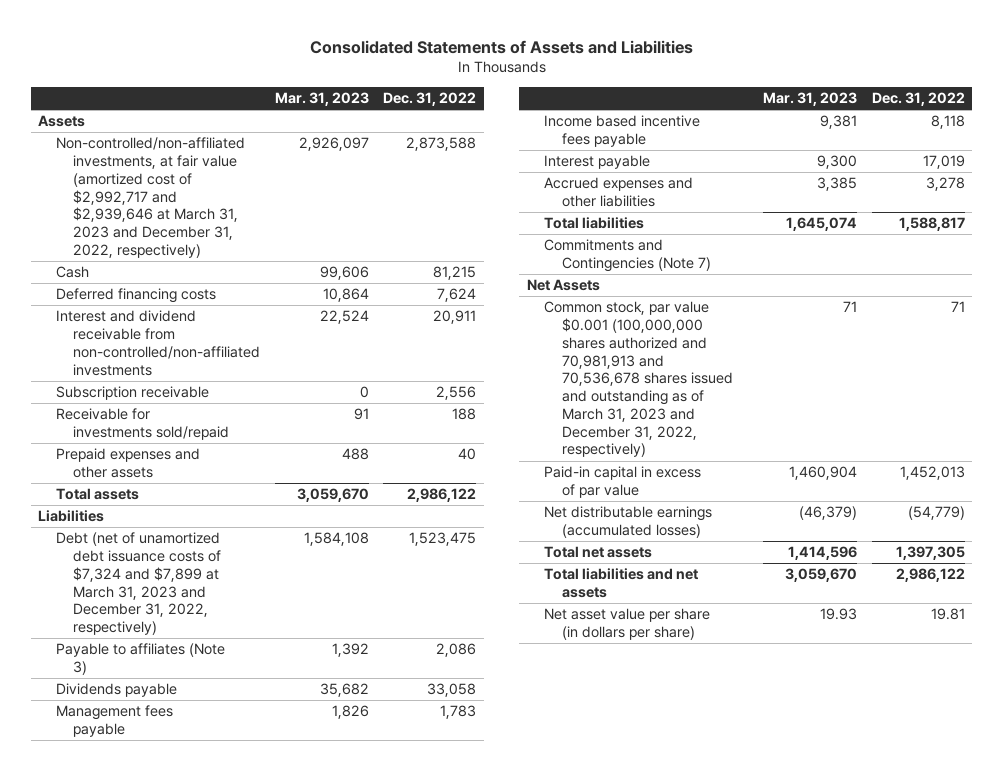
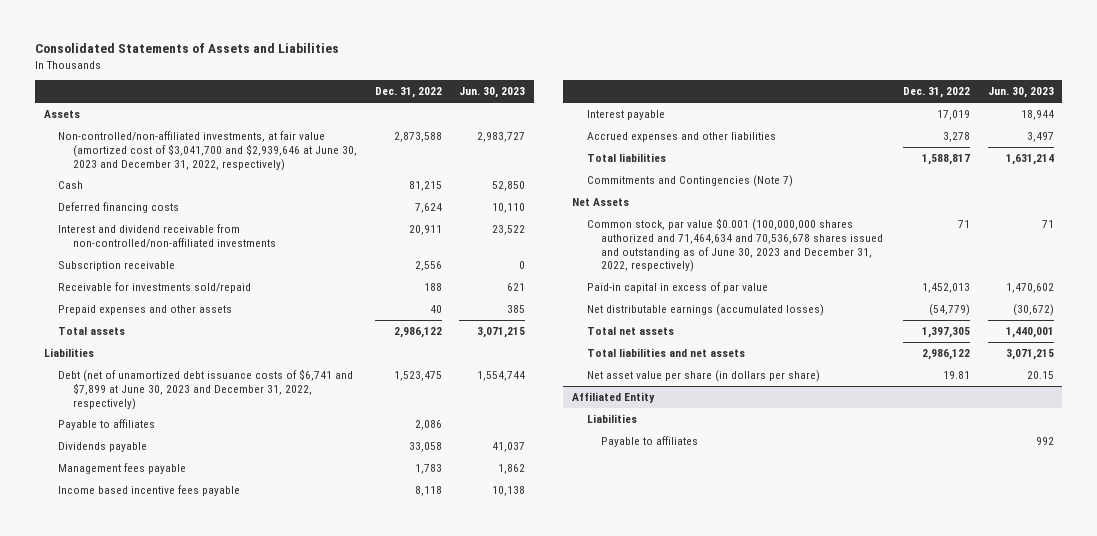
[274,91,369,106] Mar. 31, 2023 -> none
none -> [459,87,526,99] Jun. 30, 2023
[55,137,245,258] Non-controlled/non-affiliated investments, at fair value (amortized cost of $2,992,717 and $2,939,646 at March 31, 2023 and December 31, 2022, respectively) -> [58,131,358,171] Non-controlled/non-affiliated investments, at fair value (amortized cost of $3,041,700 and $2,939,646 at June 30, 2023 and December 31, 2022, respectively)
[55,532,222,636] Debt (net of unamortized debt issuance costs of $7,324 and $7,899 at March 31, 2023 and December 31, 2022, respectively) -> [58,369,354,410] Debt (net of unamortized debt issuance costs of $6,741 and $7,899 at June 30, 2023 and December 31, 2022, respectively)
[55,643,225,676] Payable to affiliates (Note 3) -> [58,419,156,431] Payable to affiliates
[544,301,733,458] Common stock, par value $0.001 (100,000,000 shares authorized and 70,981,913 and 70,536,678 shares issued and outstanding as of March 31, 2023 and December 31, 2022, respectively) -> [586,218,884,273] Common stock, par value $0.001 (100,000,000 shares authorized and 71,464,634 and 70,536,678 shares issued and outstanding as of June 30, 2023 and December 31, 2022, respectively)
none -> [571,392,655,404] Affiliated Entity
none -> [586,414,637,424] Liabilities
none -> [601,436,699,448] Payable to affiliates

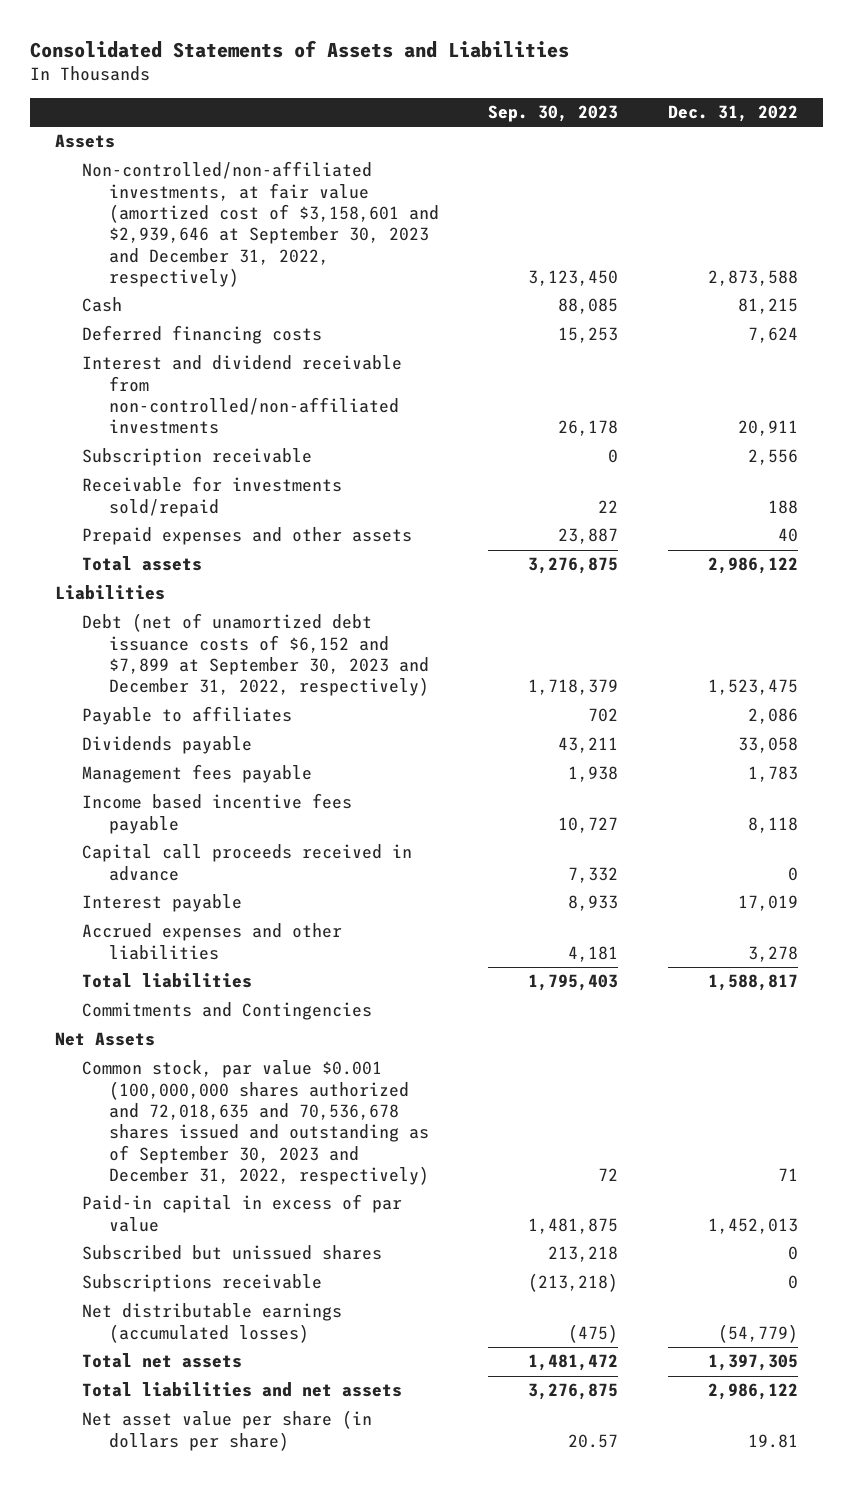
[459,87,526,99] Jun. 30, 2023 -> none
none -> [488,104,619,122] Sep. 30, 2023
[58,131,358,171] Non-controlled/non-affiliated investments, at fair value (amortized cost of $3,041,700 and $2,939,646 at June 30, 2023 and December 31, 2022, respectively) -> [81,161,439,288] Non-controlled/non-affiliated investments, at fair value (amortized cost of $3,158,601 and $2,939,646 at September 30, 2023 and December 31, 2022, respectively)
[58,369,354,410] Debt (net of unamortized debt issuance costs of $6,741 and $7,899 at June 30, 2023 and December 31, 2022, respectively) -> [81,613,429,697] Debt (net of unamortized debt issuance costs of $6,152 and $7,899 at September 30, 2023 and December 31, 2022, respectively)
none -> [81,844,412,881] Capital call proceeds received in advance
[586,175,793,188] Commitments and Contingencies (Note 7) -> [81,1002,372,1021] Commitments and Contingencies
[586,218,884,273] Common stock, par value $0.001 (100,000,000 shares authorized and 71,464,634 and 70,536,678 shares issued and outstanding as of June 30, 2023 and December 31, 2022, respectively) -> [81,1060,429,1186] Common stock, par value $0.001 (100,000,000 shares authorized and 72,018,635 and 70,536,678 shares issued and outstanding as of September 30, 2023 and December 31, 2022, respectively)
none -> [81,1245,382,1261] Subscribed but unissued shares
none -> [81,1274,322,1293] Subscriptions receivable
[571,392,655,404] Affiliated Entity -> none
[586,414,637,424] Liabilities -> none
[601,436,699,448] Payable to affiliates -> none

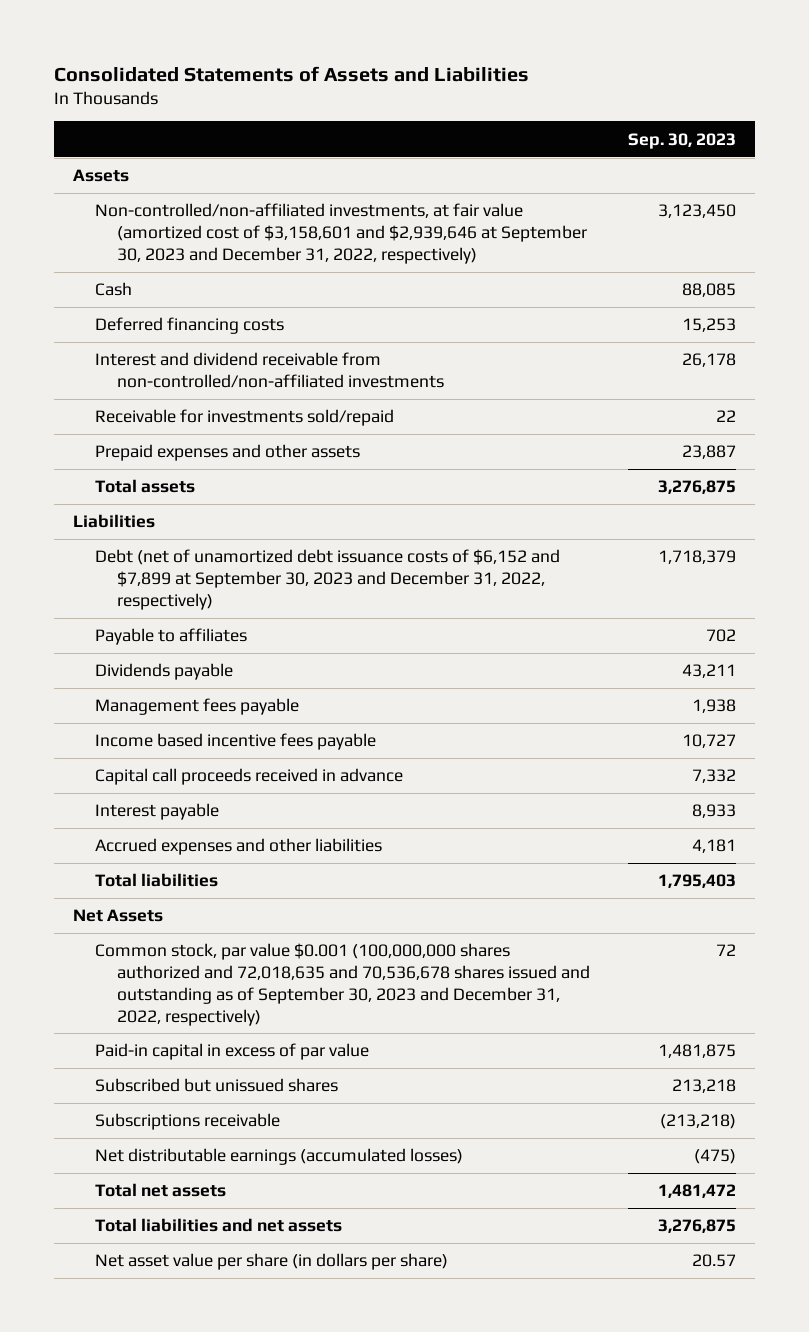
[668,104,799,122] Dec. 31, 2022 -> none
[81,448,312,467] Subscription receivable -> none
[81,1002,372,1021] Commitments and Contingencies -> none

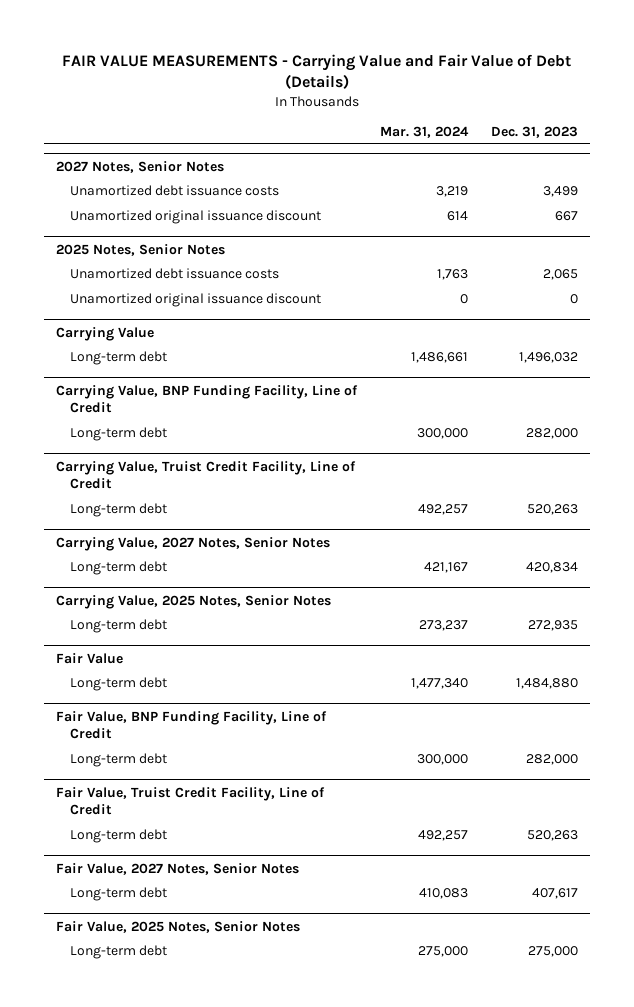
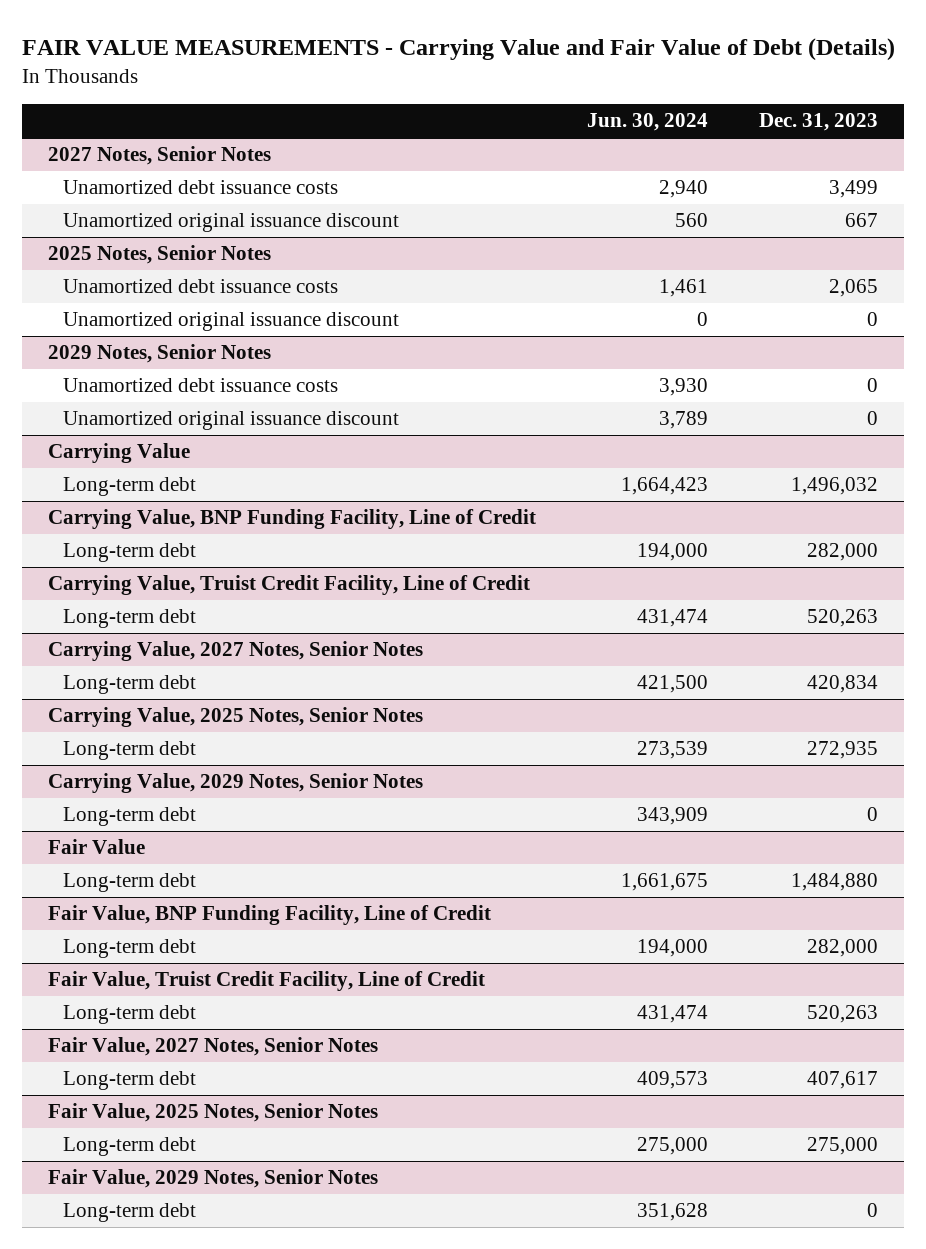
[380,126,470,139] Mar. 31, 2024 -> none
none -> [587,113,709,132] Jun. 30, 2024
none -> [47,344,271,364] 2029 Notes, Senior Notes
none -> [62,378,338,393] Unamortized debt issuance costs
none -> [62,411,399,431] Unamortized original issuance discount
none -> [47,773,423,794] Carrying Value, 2029 Notes, Senior Notes
none -> [62,807,196,827] Long-term debt
none -> [47,1169,378,1189] Fair Value, 2029 Notes, Senior Notes
none -> [62,1203,196,1223] Long-term debt

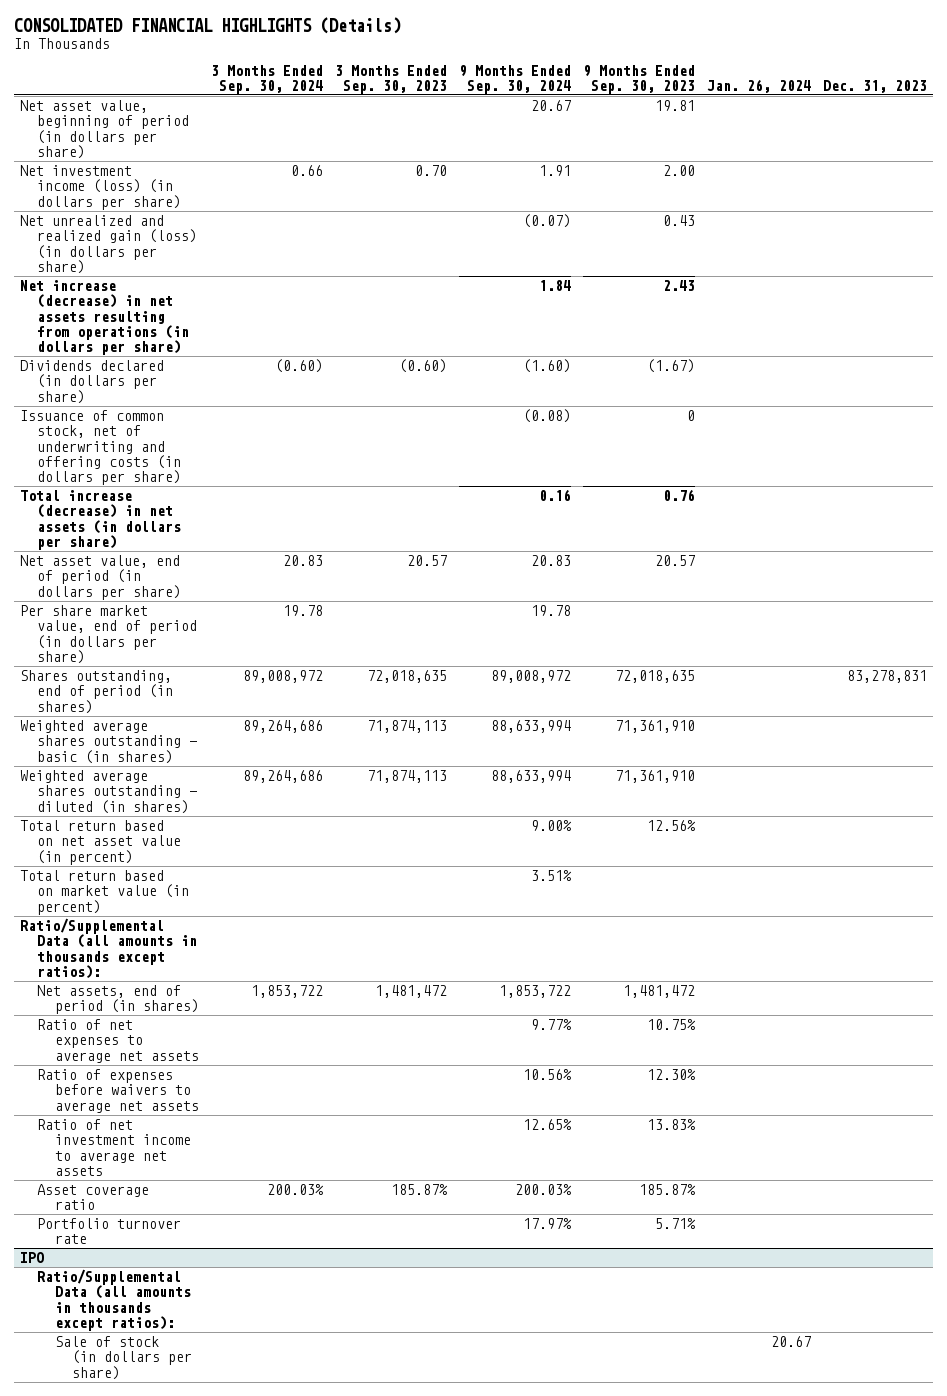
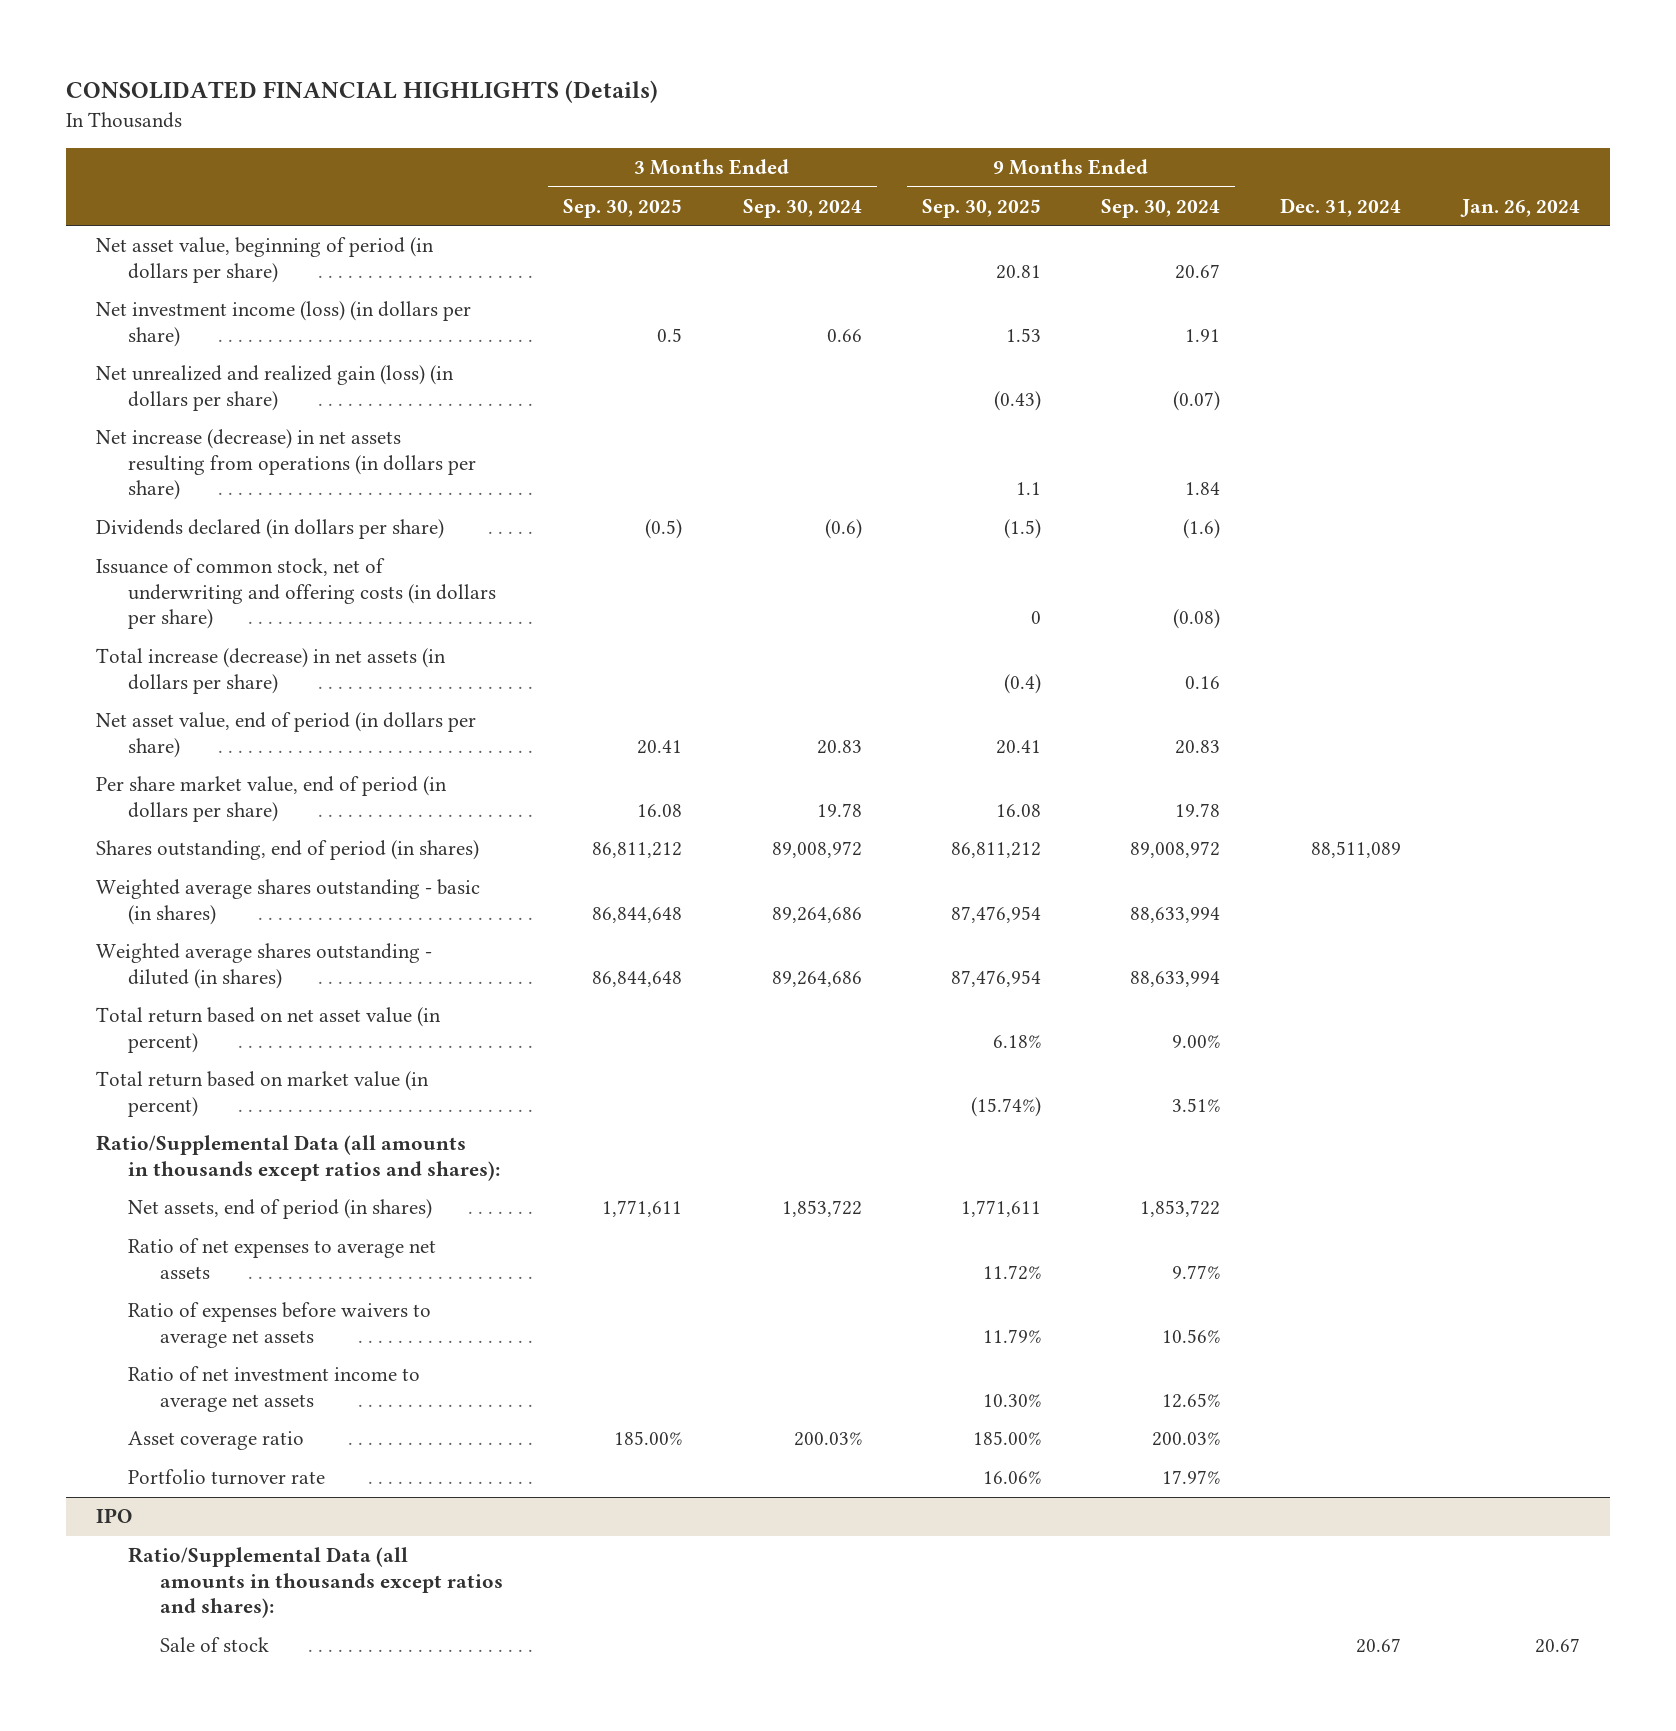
[334,64,447,94] 3 Months Ended Sep. 30, 2023 -> none
[582,64,695,94] 9 Months Ended Sep. 30, 2023 -> none
[822,79,927,93] Dec. 31, 2023 -> none
none -> [563,198,683,218] Sep. 30, 2025
none -> [921,198,1041,218] Sep. 30, 2025
none -> [1280,197,1402,217] Dec. 31, 2024
[274,359,323,374] (0.60) -> [824,519,862,540] (0.6)
[522,359,571,374] (1.60) -> [1183,519,1221,540] (1.6)
[19,918,198,979] Ratio/Supplemental Data (all amounts in thousands except ratios): -> [95,1135,500,1181] Ratio/Supplemental Data (all amounts in thousands except ratios and shares):
[37,1269,191,1331] Ratio/Supplemental Data (all amounts in thousands except ratios): -> [127,1547,503,1618] Ratio/Supplemental Data (all amounts in thousands except ratios and shares):
[54,1336,192,1380] Sale of stock (in dollars per share) -> [159,1637,269,1653] Sale of stock

